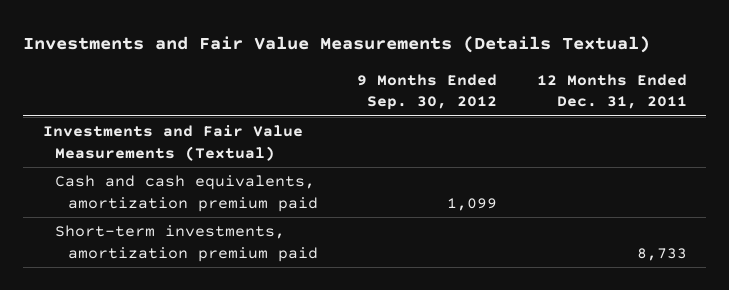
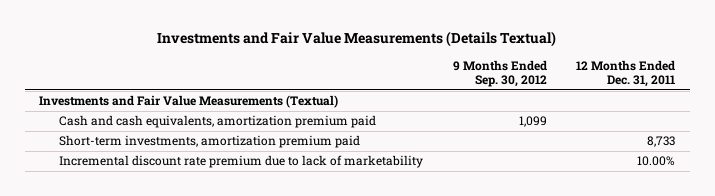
none -> [58,155,423,169] Incremental discount rate premium due to lack of marketability

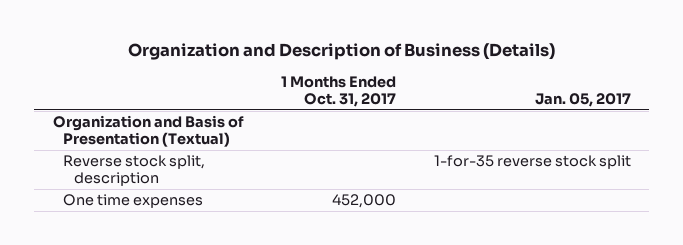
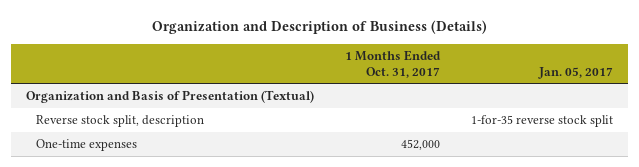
[63,194,204,209] One time expenses -> [36,139,138,152] One-time expenses

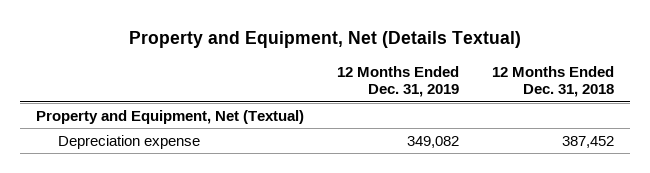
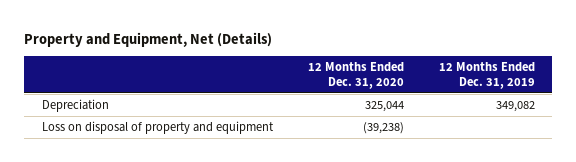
[129,30,522,48] Property and Equipment, Net (Details Textual) -> [24,31,273,47] Property and Equipment, Net (Details)
[491,65,614,98] 12 Months Ended Dec. 31, 2018 -> none
none -> [307,62,404,89] 12 Months Ended Dec. 31, 2020
[36,109,305,124] Property and Equipment, Net (Textual) -> none
[58,134,201,149] Depreciation expense -> [41,99,109,113] Depreciation
none -> [41,121,274,135] Loss on disposal of property and equipment

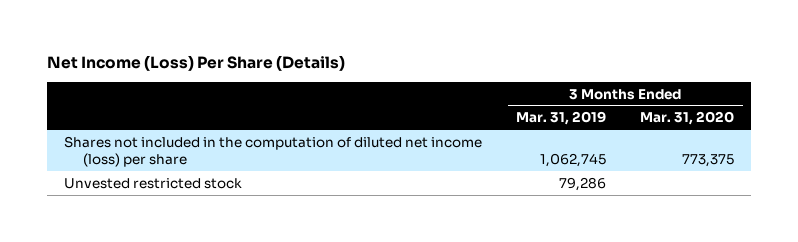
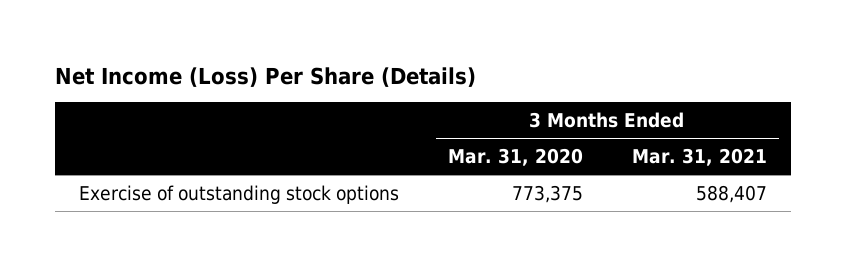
[516,111,607,126] Mar. 31, 2019 -> none
none -> [631,148,767,167] Mar. 31, 2021
[64,177,243,189] Unvested restricted stock -> none
[64,135,483,168] Shares not included in the computation of diluted net income (loss) per share -> [79,184,400,204] Exercise of outstanding stock options

